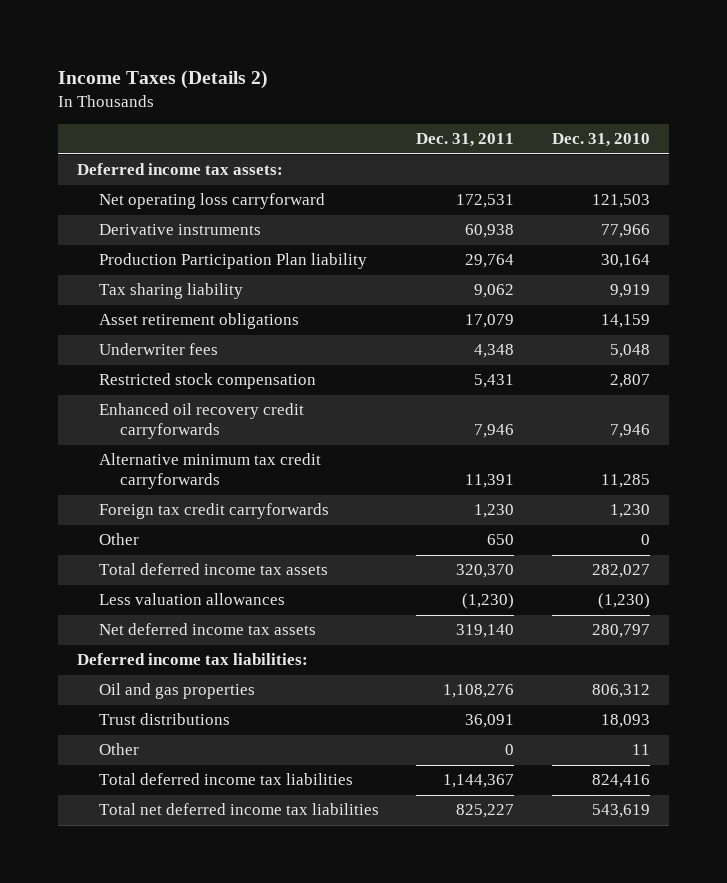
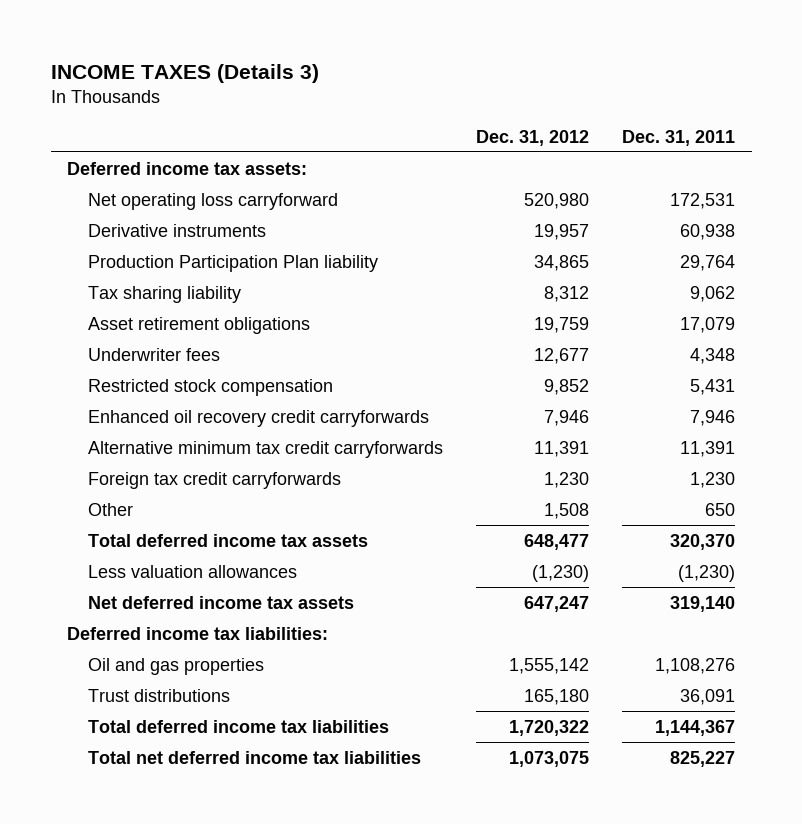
[58,70,269,90] Income Taxes (Details 2) -> [50,63,319,83] INCOME TAXES (Details 3)
[552,133,651,148] Dec. 31, 2010 -> none
none -> [475,129,589,146] Dec. 31, 2012
[98,743,139,756] Other -> none

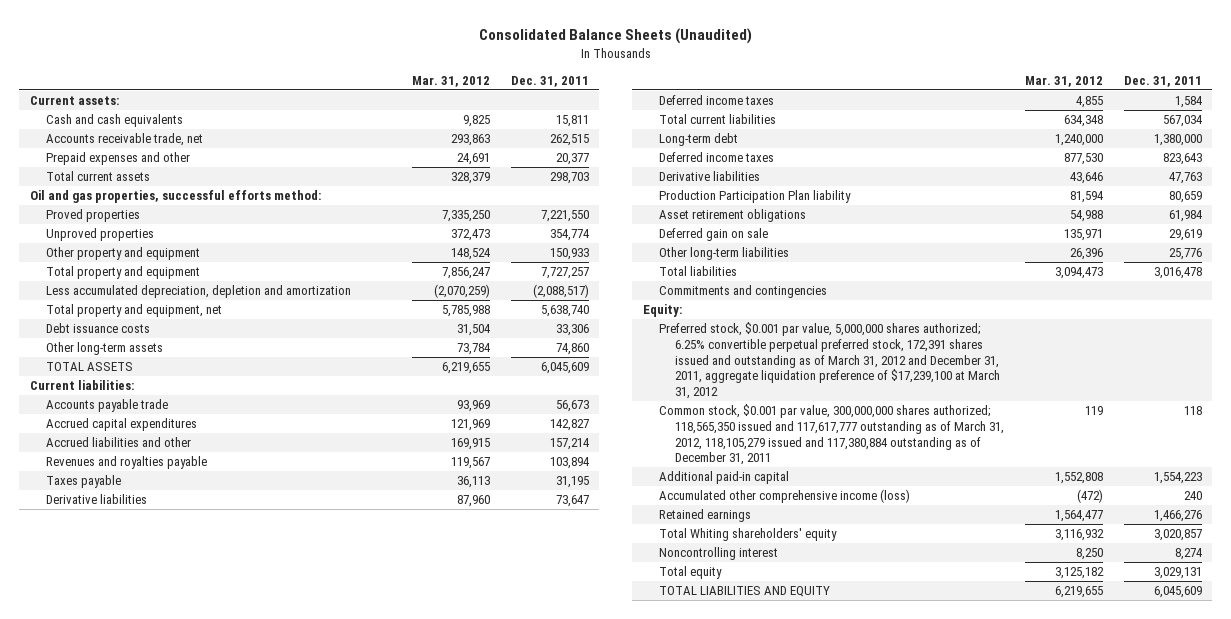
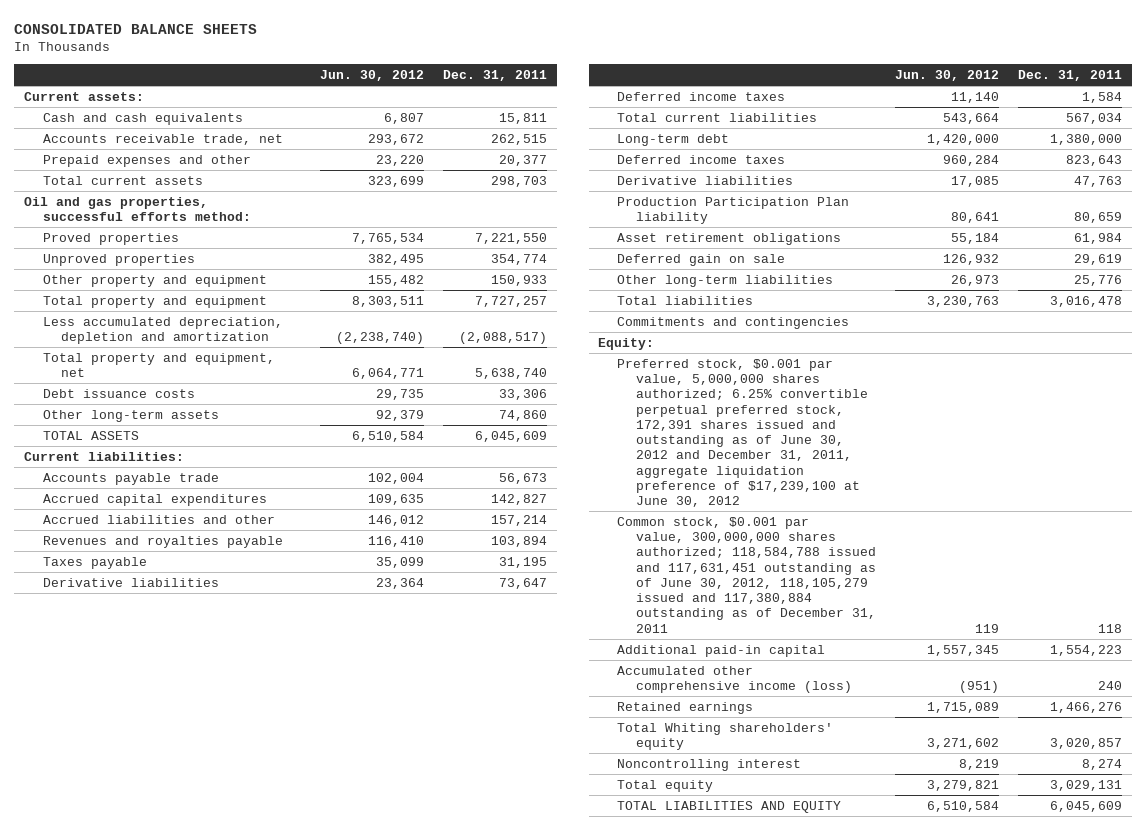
[478,27,752,44] Consolidated Balance Sheets (Unaudited) -> [14,24,258,35] CONSOLIDATED BALANCE SHEETS
[412,75,491,87] Mar. 31, 2012 -> none
none -> [320,69,425,81] Jun. 30, 2012
[658,322,1000,399] Preferred stock, $0.001 par value, 5,000,000 shares authorized; 6.25% convertible perpetual preferred stock, 172,391 shares issued and outstanding as of March 31, 2012 and December 31, 2011, aggregate liquidation preference of $17,239,100 at March 31, 2012 -> [617,358,869,508] Preferred stock, $0.001 par value, 5,000,000 shares authorized; 6.25% convertible perpetual preferred stock, 172,391 shares issued and outstanding as of June 30, 2012 and December 31, 2011, aggregate liquidation preference of $17,239,100 at June 30, 2012
[658,404,1004,466] Common stock, $0.001 par value, 300,000,000 shares authorized; 118,565,350 issued and 117,617,777 outstanding as of March 31, 2012, 118,105,279 issued and 117,380,884 outstanding as of December 31, 2011 -> [617,516,877,633] Common stock, $0.001 par value, 300,000,000 shares authorized; 118,584,788 issued and 117,631,451 outstanding as of June 30, 2012, 118,105,279 issued and 117,380,884 outstanding as of December 31, 2011

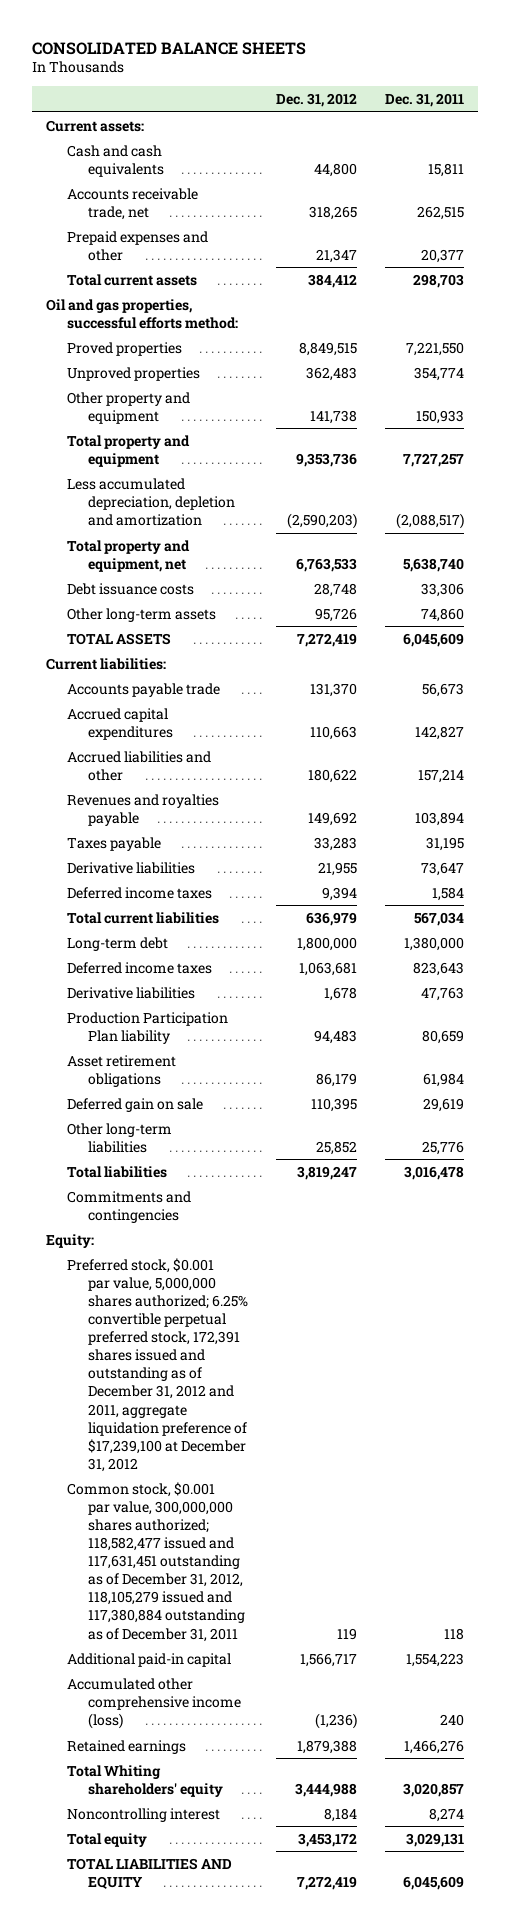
[320,69,425,81] Jun. 30, 2012 -> none
none -> [276,93,358,108] Dec. 31, 2012
[617,358,869,508] Preferred stock, $0.001 par value, 5,000,000 shares authorized; 6.25% convertible perpetual preferred stock, 172,391 shares issued and outstanding as of June 30, 2012 and December 31, 2011, aggregate liquidation preference of $17,239,100 at June 30, 2012 -> [67,1257,249,1472] Preferred stock, $0.001 par value, 5,000,000 shares authorized; 6.25% convertible perpetual preferred stock, 172,391 shares issued and outstanding as of December 31, 2012 and 2011, aggregate liquidation preference of $17,239,100 at December 31, 2012
[617,516,877,633] Common stock, $0.001 par value, 300,000,000 shares authorized; 118,584,788 issued and 117,631,451 outstanding as of June 30, 2012, 118,105,279 issued and 117,380,884 outstanding as of December 31, 2011 -> [67,1481,246,1642] Common stock, $0.001 par value, 300,000,000 shares authorized; 118,582,477 issued and 117,631,451 outstanding as of December 31, 2012, 118,105,279 issued and 117,380,884 outstanding as of December 31, 2011

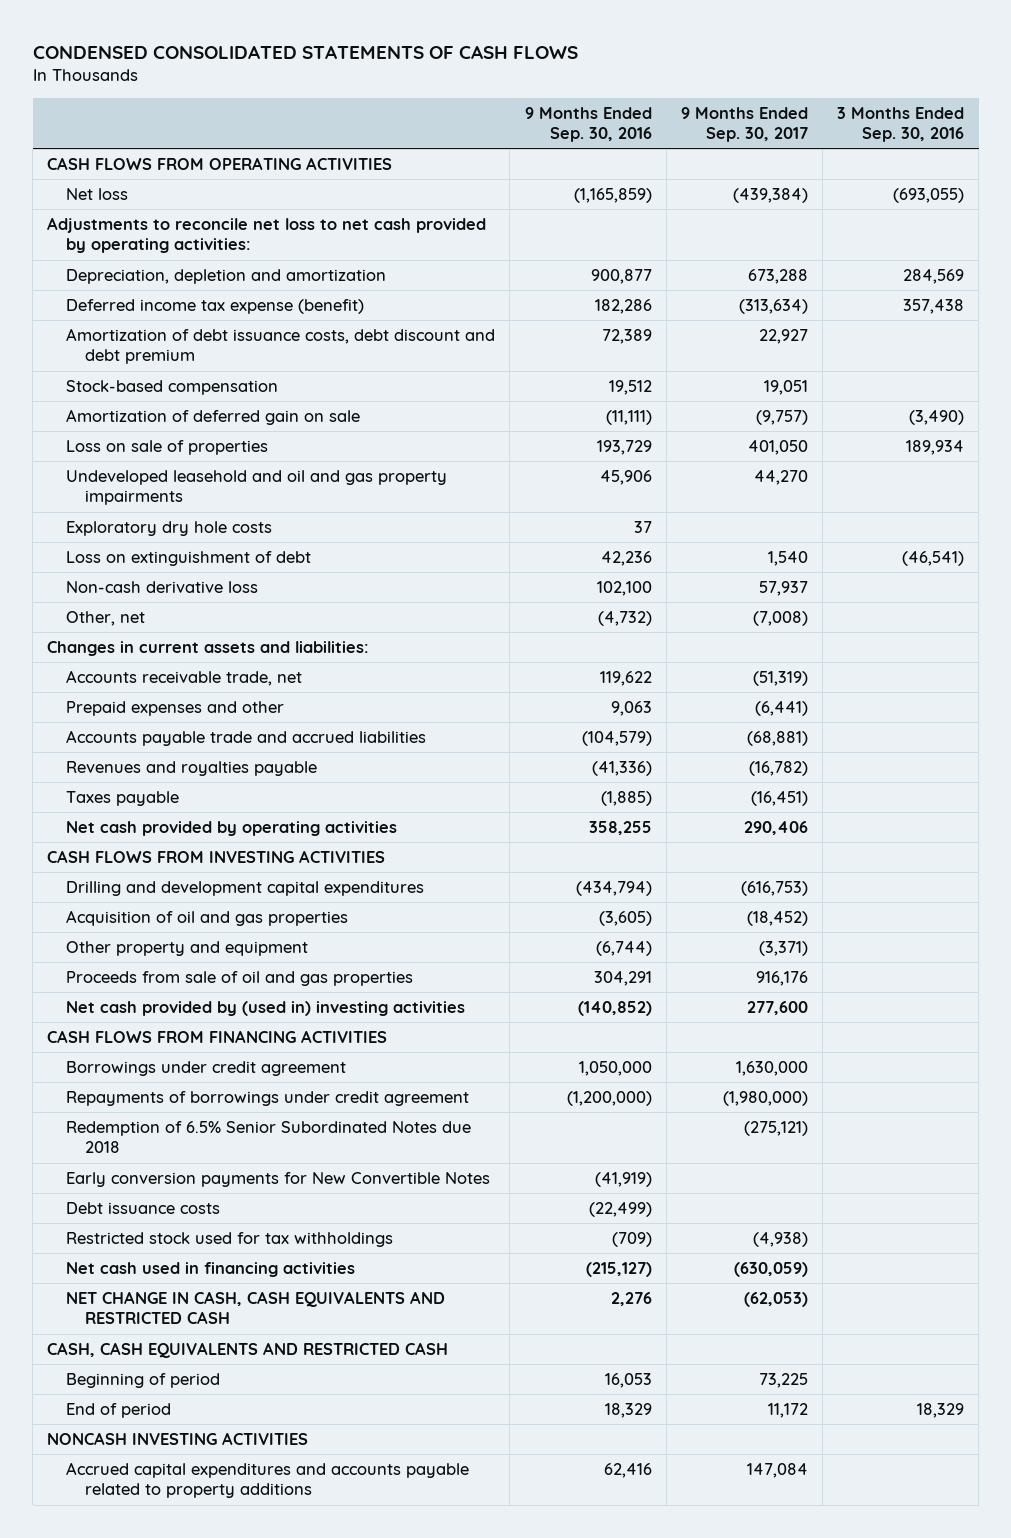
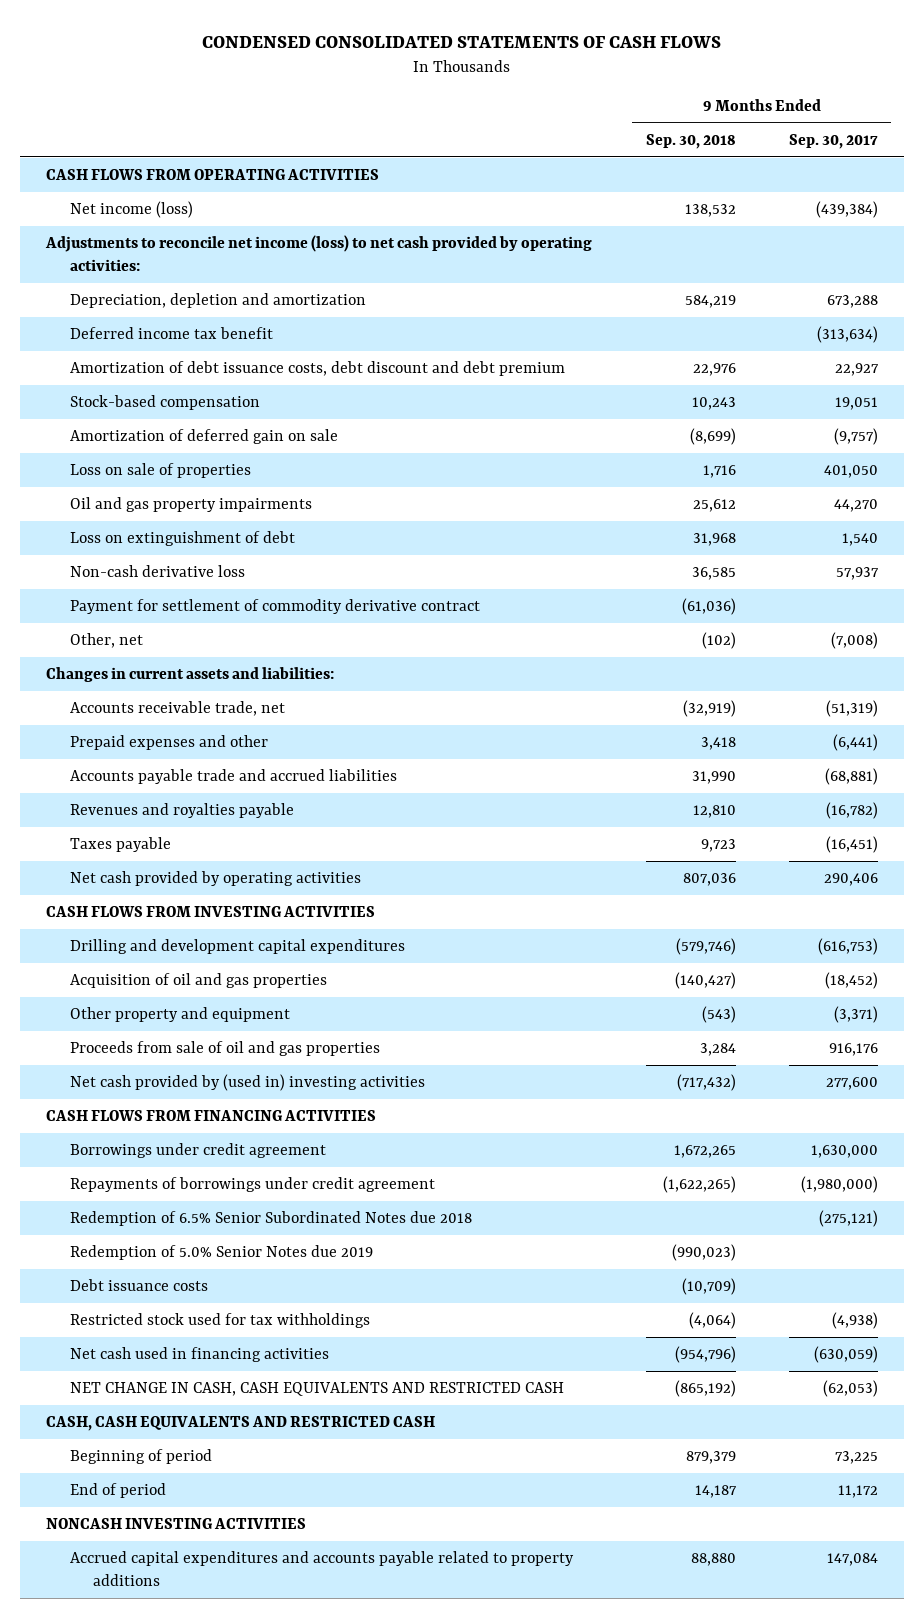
[524,106,652,143] 9 Months Ended Sep. 30, 2016 -> none
[837,106,965,143] 3 Months Ended Sep. 30, 2016 -> none
none -> [645,133,736,149] Sep. 30, 2018
[66,188,129,201] Net loss -> [69,200,193,218] Net income (loss)
[47,217,487,254] Adjustments to reconcile net loss to net cash provided by operating activities: -> [45,234,593,271] Adjustments to reconcile net income (loss) to net cash provided by operating activities:
[66,299,365,315] Deferred income tax expense (benefit) -> [69,326,273,339] Deferred income tax benefit
[66,521,273,537] Exploratory dry hole costs -> none
[66,470,448,506] Undeveloped leasehold and oil and gas property impairments -> [69,496,312,512] Oil and gas property impairments
none -> [69,598,480,614] Payment for settlement of commodity derivative contract
[66,1172,491,1188] Early conversion payments for New Convertible Notes -> none
none -> [69,1244,373,1260] Redemption of 5.0% Senior Notes due 2019

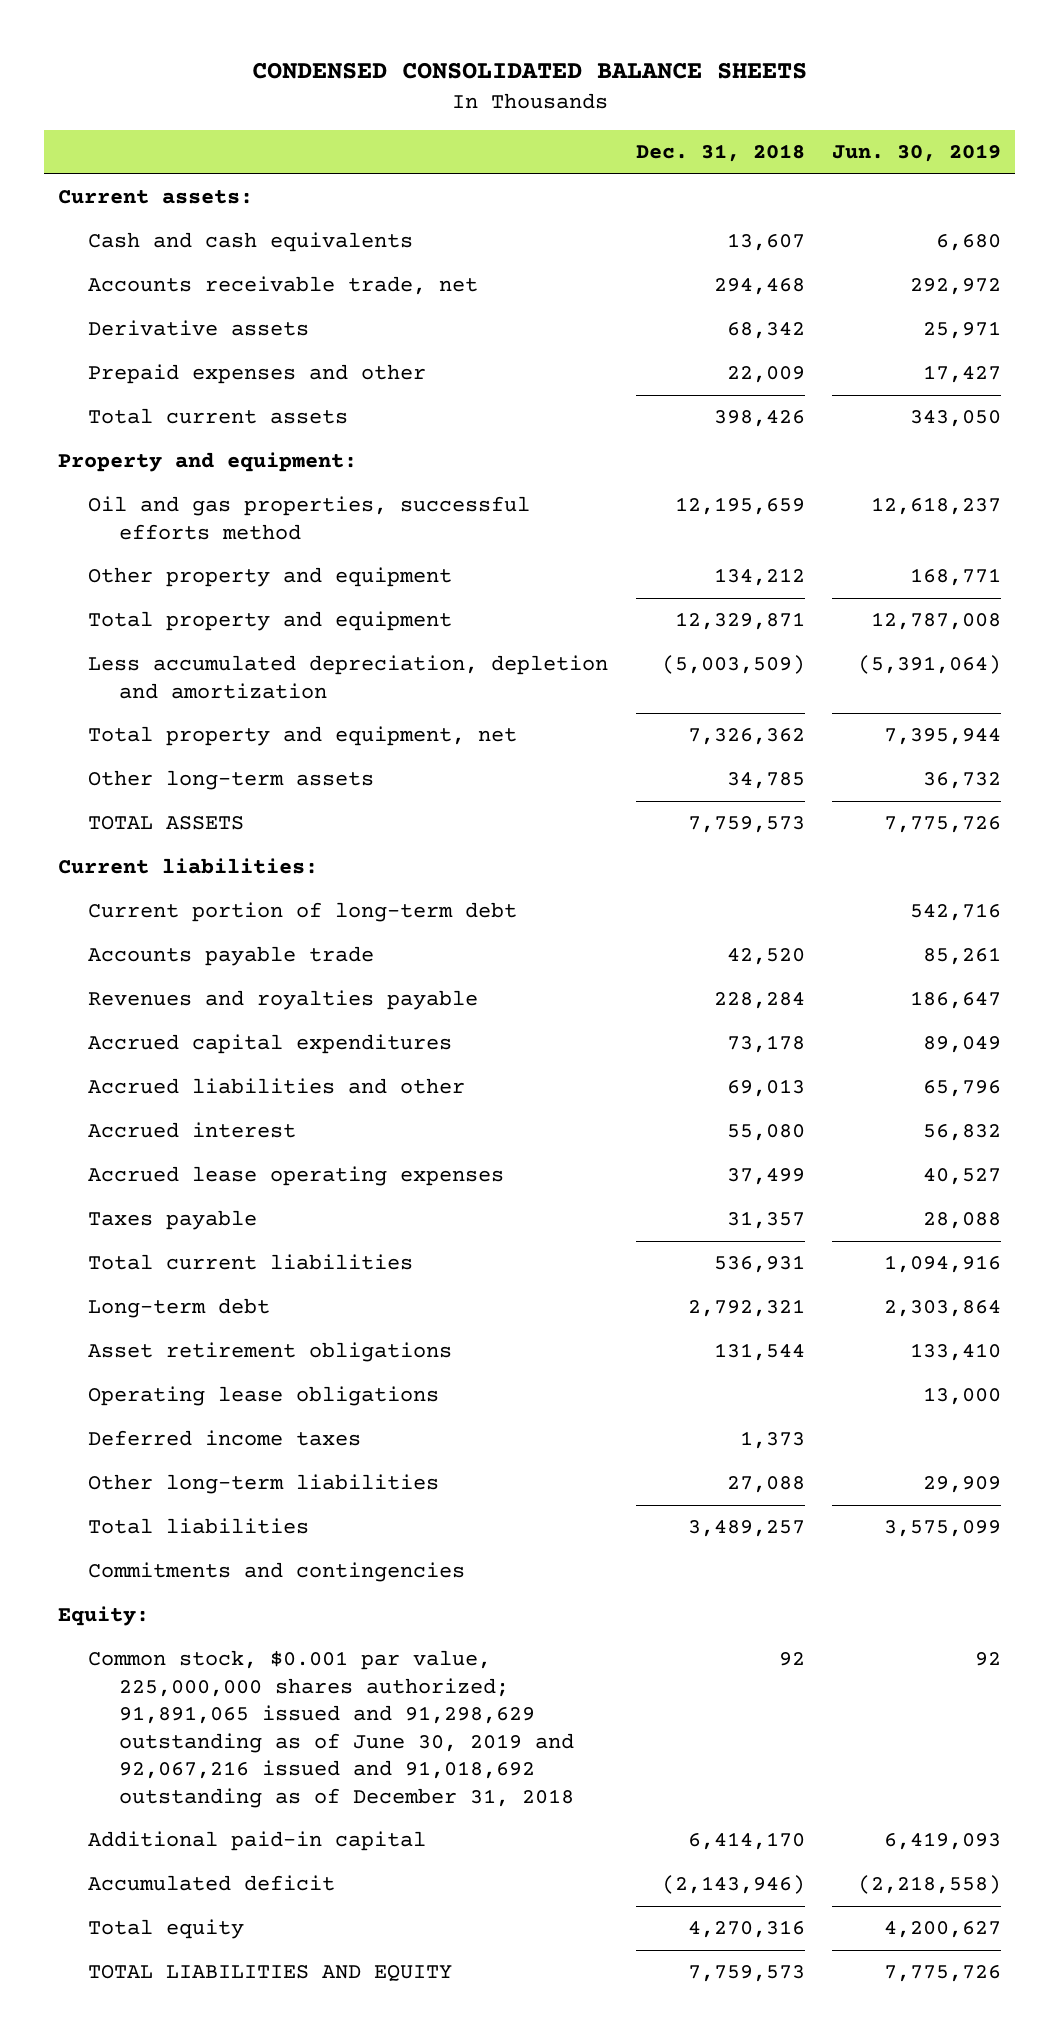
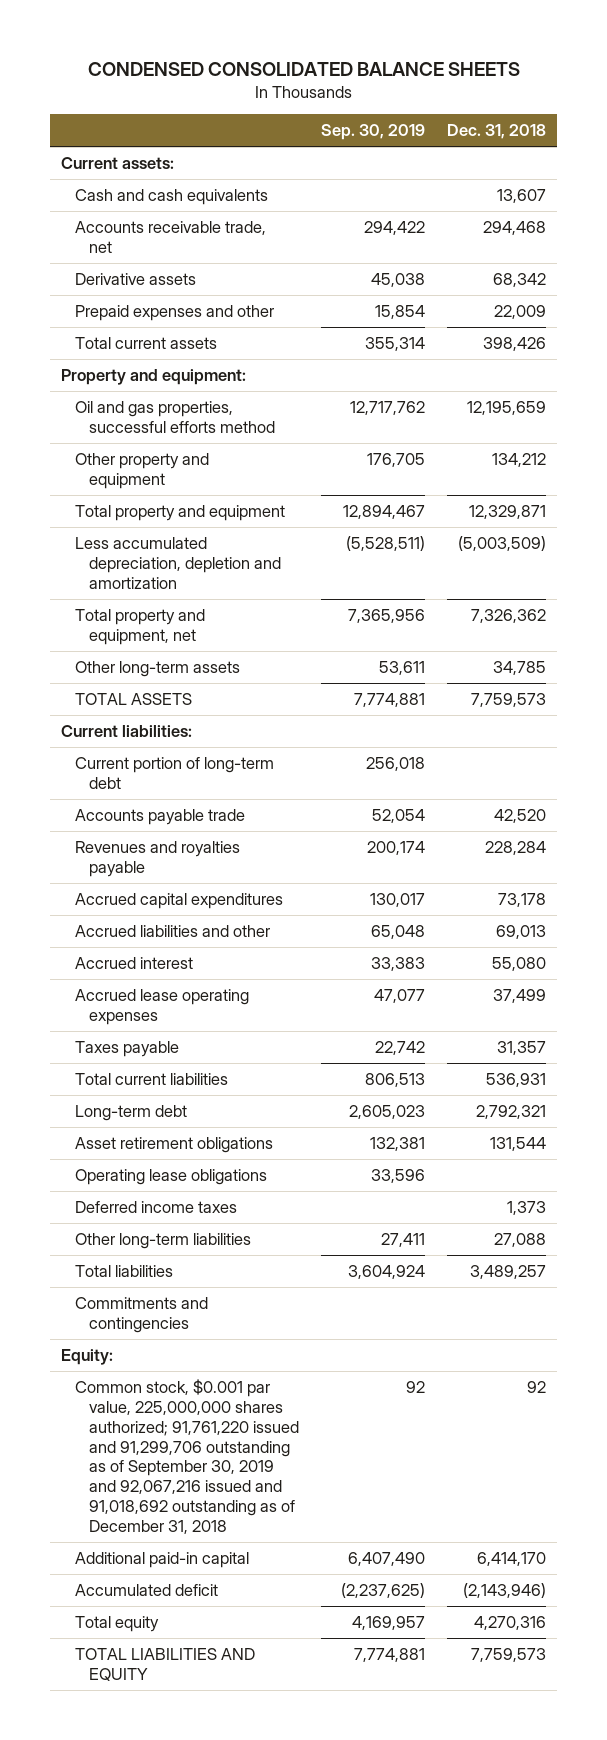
[832,144,1002,163] Jun. 30, 2019 -> none
none -> [320,124,425,141] Sep. 30, 2019
[88,1650,575,1808] Common stock, $0.001 par value, 225,000,000 shares authorized; 91,891,065 issued and 91,298,629 outstanding as of June 30, 2019 and 92,067,216 issued and 91,018,692 outstanding as of December 31, 2018 -> [75,1378,300,1534] Common stock, $0.001 par value, 225,000,000 shares authorized; 91,761,220 issued and 91,299,706 outstanding as of September 30, 2019 and 92,067,216 issued and 91,018,692 outstanding as of December 31, 2018

